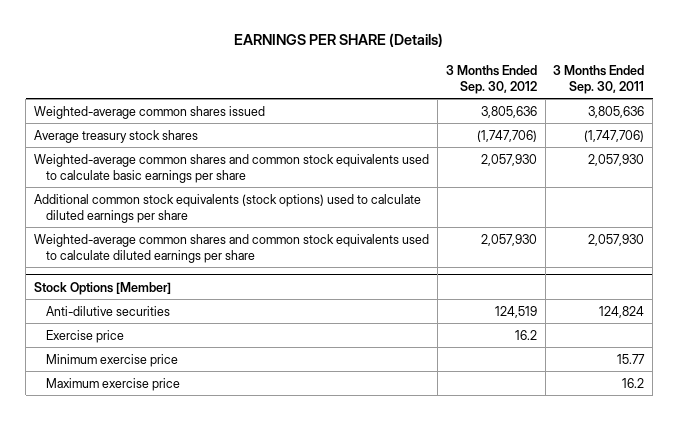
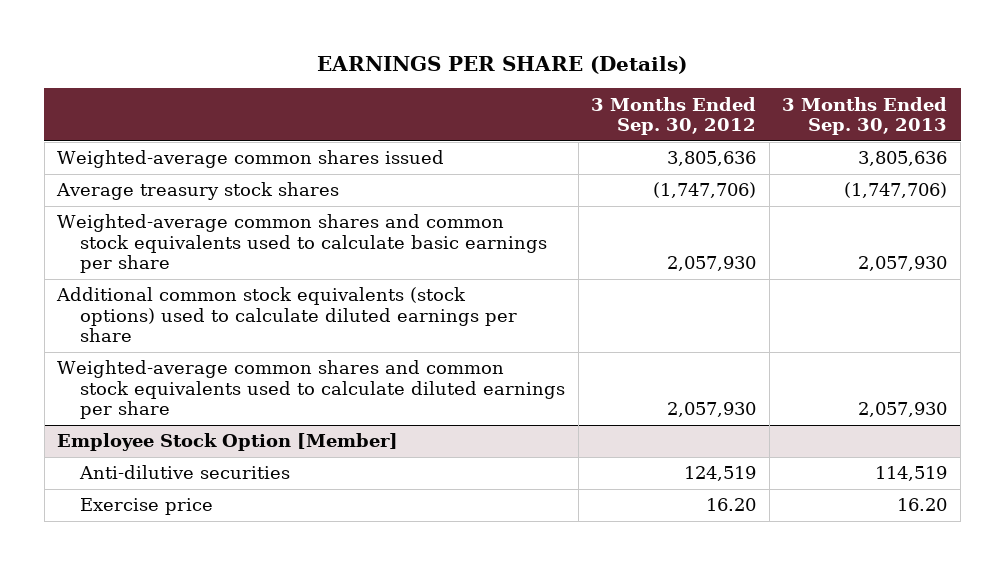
[553,64,645,94] 3 Months Ended Sep. 30, 2011 -> none
none -> [782,96,948,135] 3 Months Ended Sep. 30, 2013
[34,281,172,295] Stock Options [Member] -> [57,433,399,452] Employee Stock Option [Member]
[46,353,179,367] Minimum exercise price -> none
[46,377,181,391] Maximum exercise price -> none
[514,329,537,340] 16.2 -> [706,498,757,512] 16.20

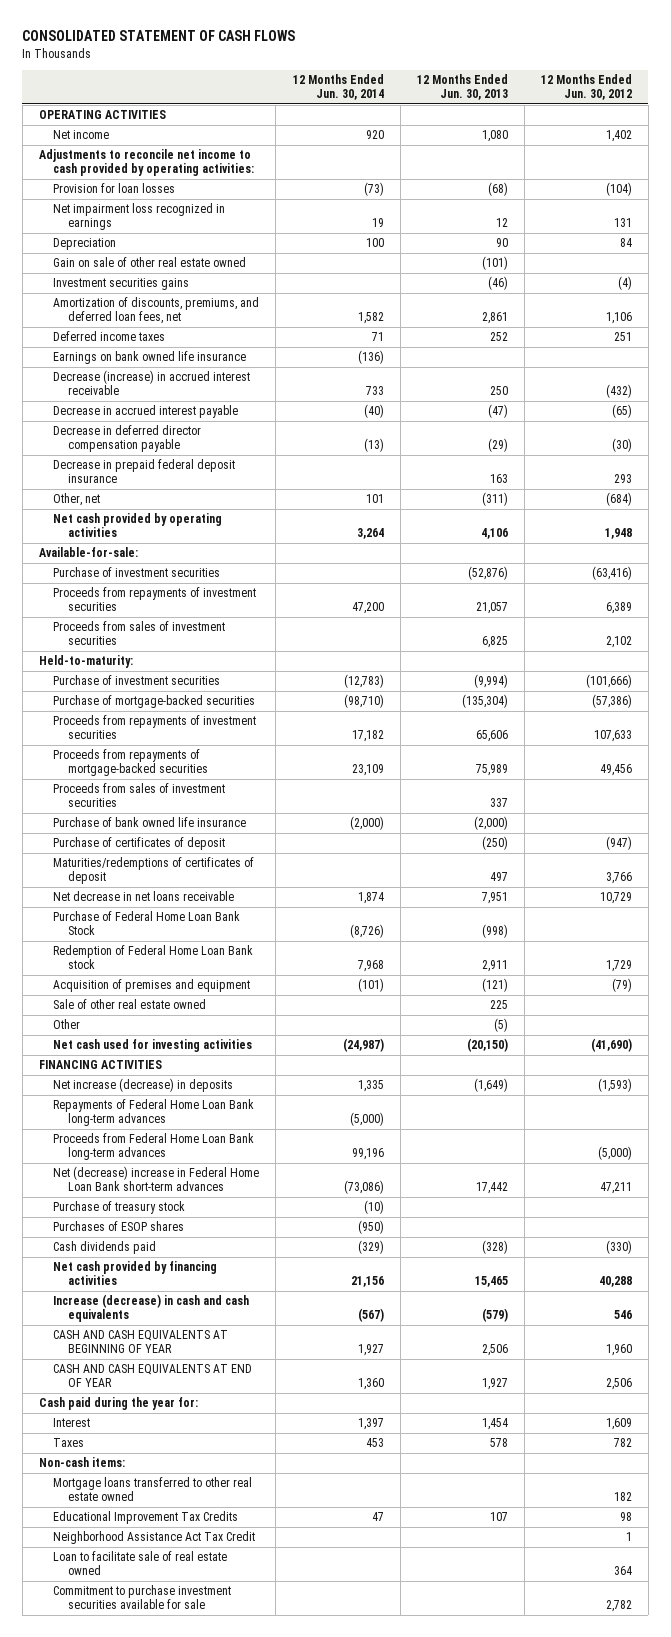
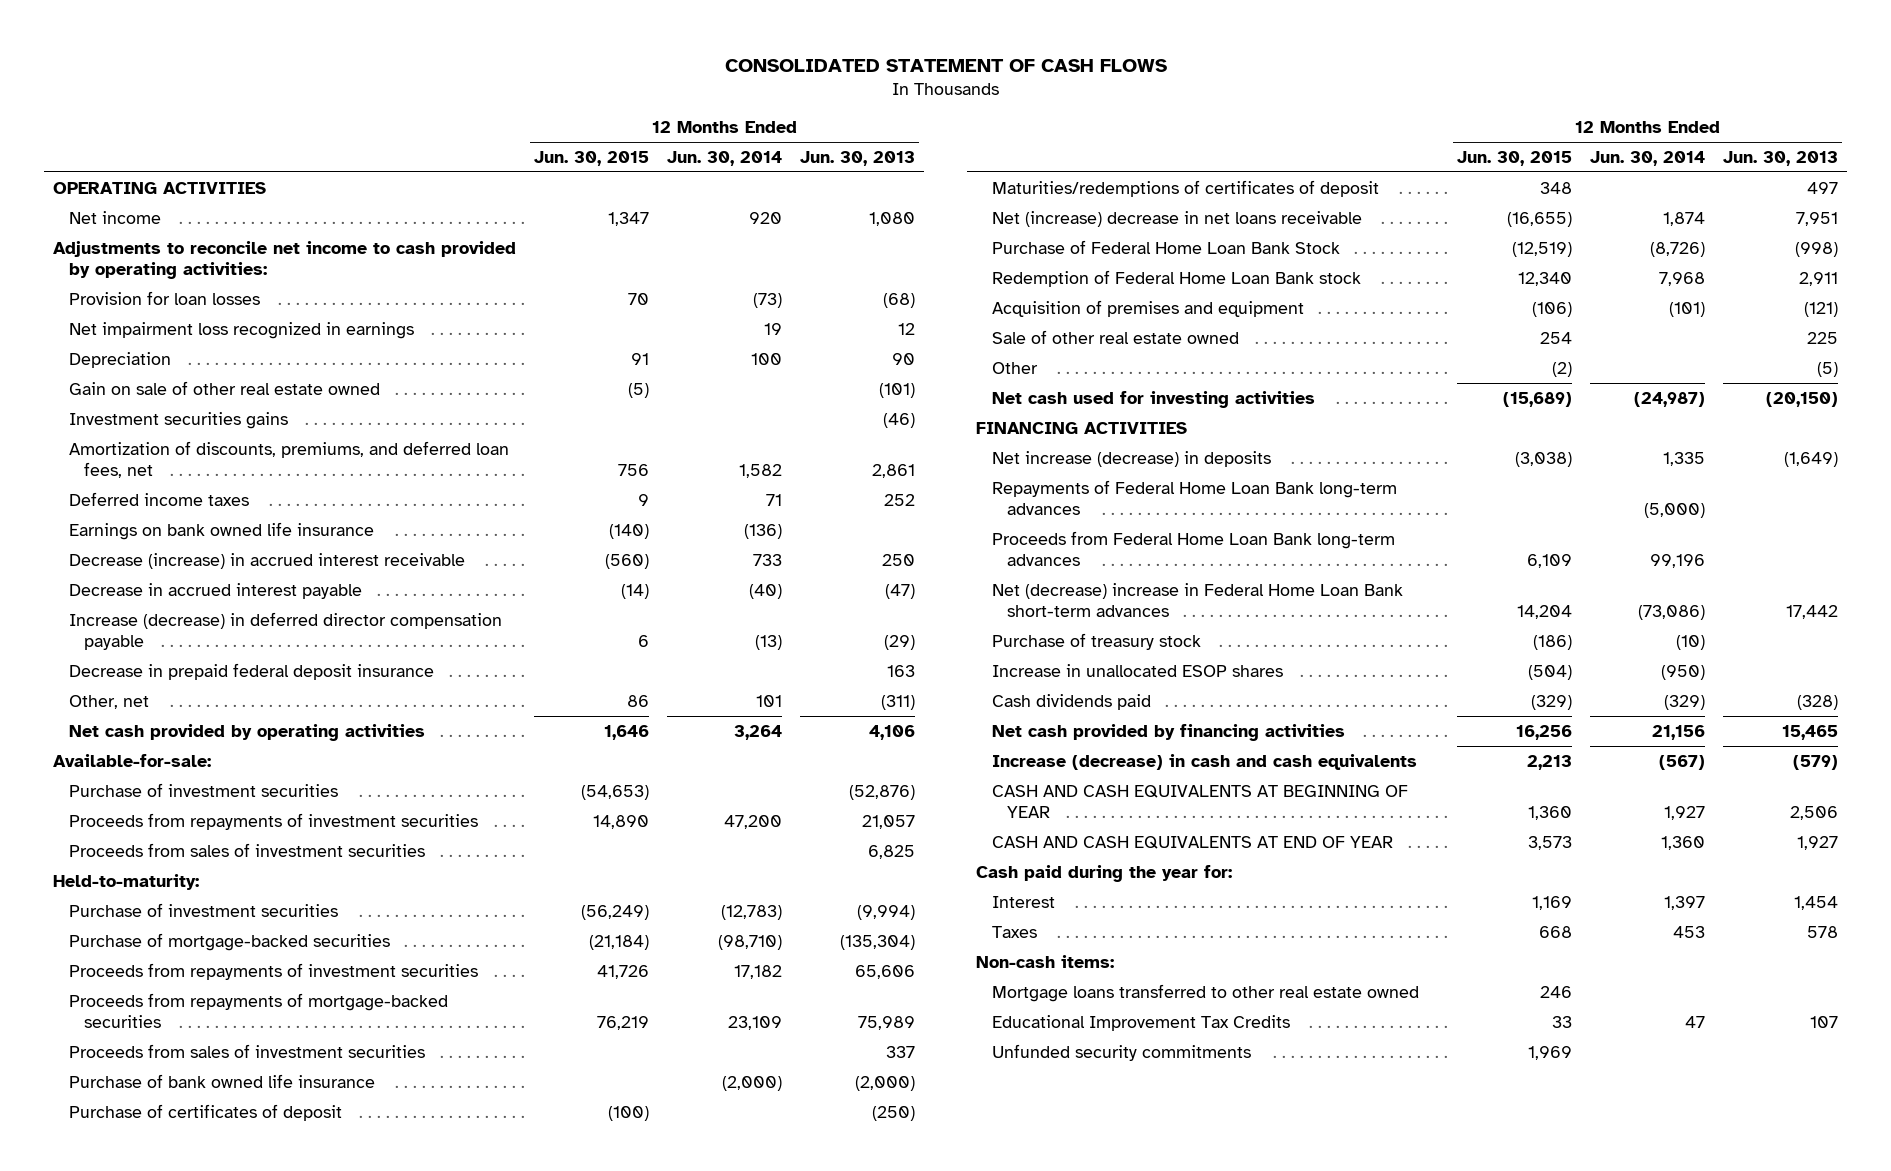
[540,73,632,101] 12 Months Ended Jun. 30, 2012 -> none
none -> [534,151,650,167] Jun. 30, 2015
[53,425,202,453] Decrease in deferred director compensation payable -> [68,611,502,651] Increase (decrease) in deferred director compensation payable
[53,891,235,902] Net decrease in net loans receivable -> [991,210,1362,227] Net (increase) decrease in net loans receivable
[53,1221,185,1232] Purchases of ESOP shares -> none
none -> [991,663,1283,677] Increase in unallocated ESOP shares
[53,1531,256,1545] Neighborhood Assistance Act Tax Credit -> none
[53,1551,228,1576] Loan to facilitate sale of real estate owned -> none
[53,1585,232,1610] Commitment to purchase investment securities available for sale -> [991,1043,1251,1061] Unfunded security commitments

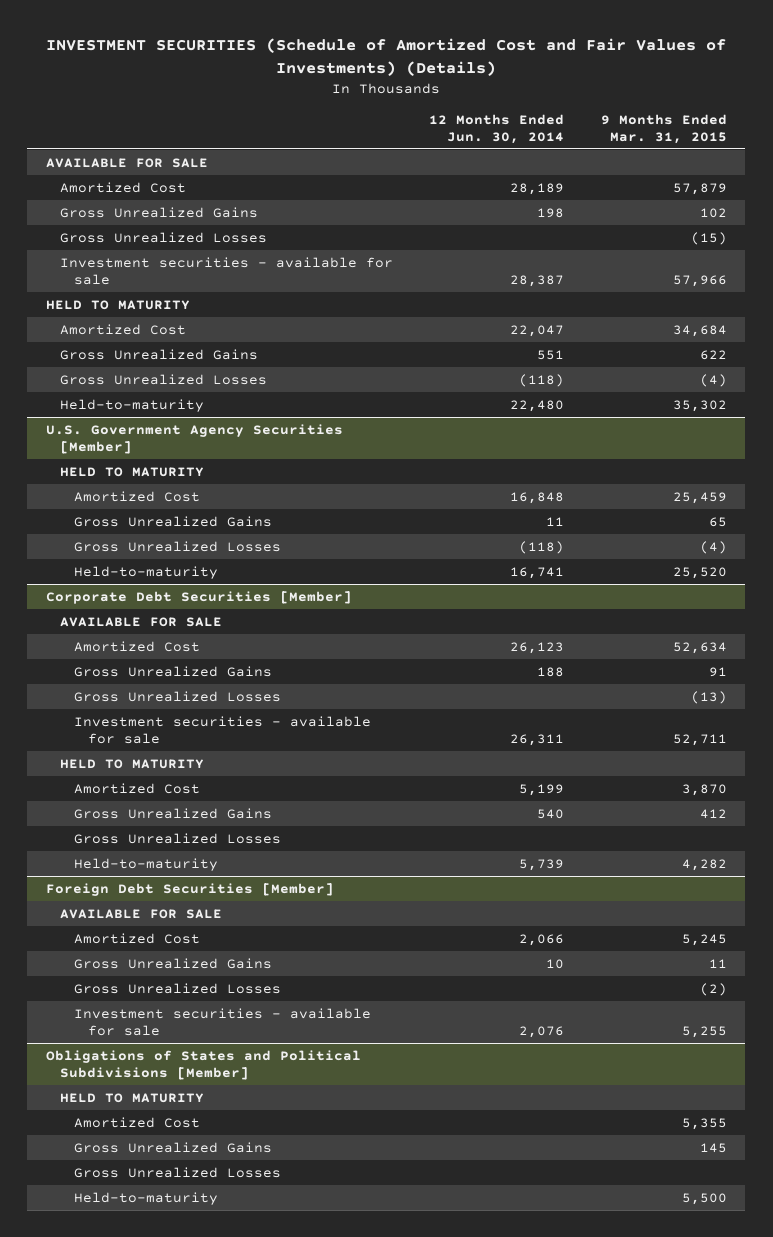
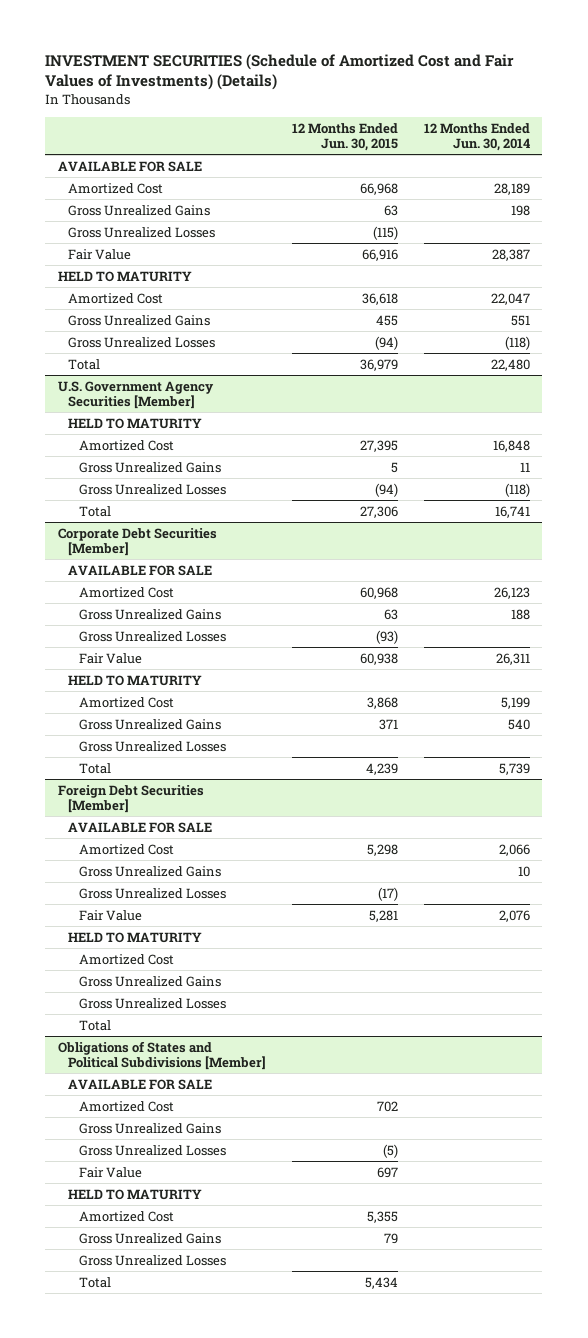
[601,113,728,144] 9 Months Ended Mar. 31, 2015 -> none
none -> [292,122,399,151] 12 Months Ended Jun. 30, 2015
[59,256,393,285] Investment securities - available for sale -> [68,248,132,260] Fair Value
[59,398,204,412] Held-to-maturity -> [68,358,101,370] Total
[73,565,218,579] Held-to-maturity -> [78,505,111,517] Total
[73,715,371,744] Investment securities - available for sale -> [78,652,142,664] Fair Value
[73,857,218,871] Held-to-maturity -> [78,762,111,774] Total
[73,1007,371,1036] Investment securities - available for sale -> [78,909,142,921] Fair Value
none -> [68,931,203,943] HELD TO MATURITY
none -> [78,953,174,965] Amortized Cost
none -> [78,975,221,987] Gross Unrealized Gains
none -> [78,997,226,1009] Gross Unrealized Losses
none -> [78,1019,111,1031] Total
none -> [68,1078,213,1090] AVAILABLE FOR SALE
none -> [78,1100,174,1112] Amortized Cost
none -> [78,1122,221,1134] Gross Unrealized Gains
none -> [78,1144,226,1156] Gross Unrealized Losses
none -> [78,1166,142,1178] Fair Value
[73,1191,218,1205] Held-to-maturity -> [78,1276,111,1288] Total

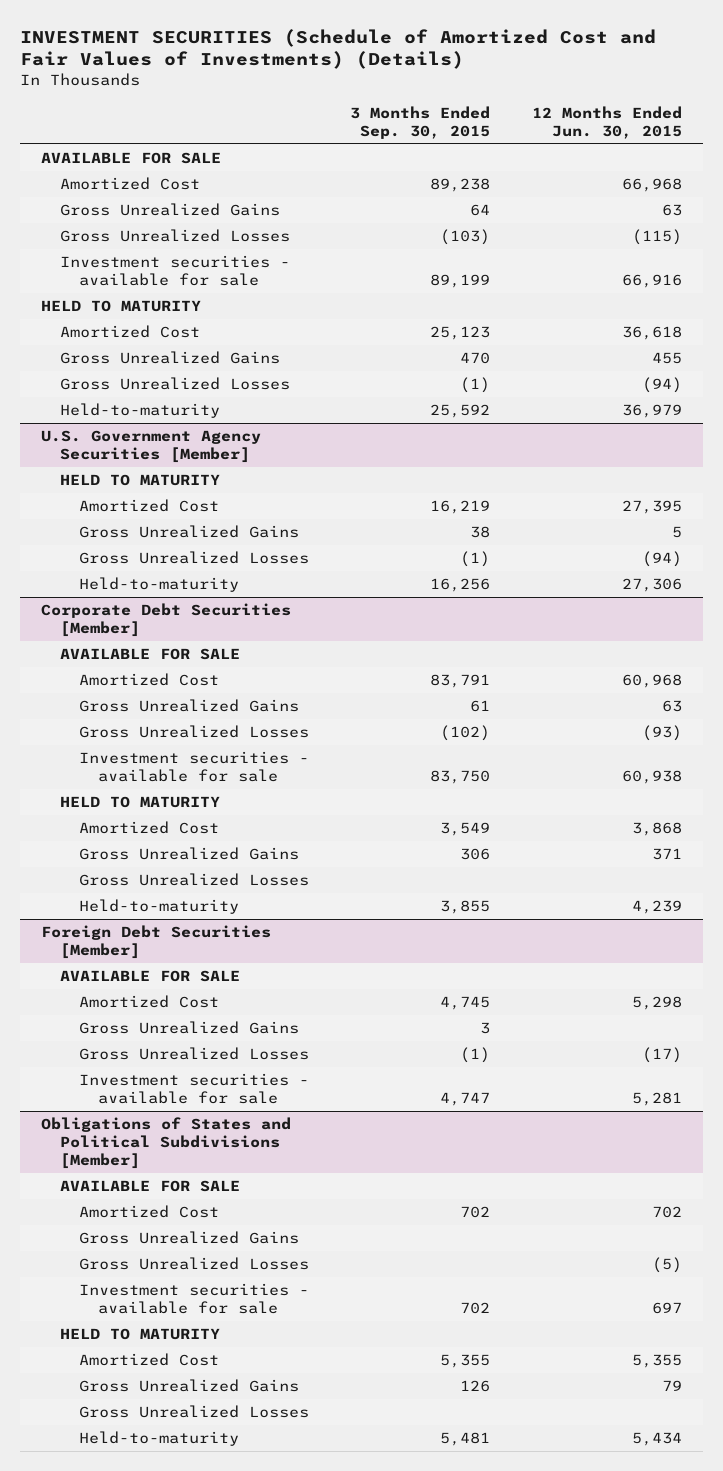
[423,122,530,151] 12 Months Ended Jun. 30, 2014 -> none
none -> [350,105,491,139] 3 Months Ended Sep. 30, 2015
[68,248,132,260] Fair Value -> [59,255,290,287] Investment securities - available for sale
[68,358,101,370] Total -> [59,403,220,419] Held-to-maturity
[78,505,111,517] Total -> [78,577,239,593] Held-to-maturity
[78,652,142,664] Fair Value -> [78,751,309,783] Investment securities - available for sale
[78,762,111,774] Total -> [78,899,239,915] Held-to-maturity
[68,931,203,943] HELD TO MATURITY -> none
[78,953,174,965] Amortized Cost -> none
[78,975,221,987] Gross Unrealized Gains -> none
[78,997,226,1009] Gross Unrealized Losses -> none
[78,1019,111,1031] Total -> none
[78,909,142,921] Fair Value -> [78,1073,309,1105] Investment securities - available for sale
[78,1166,142,1178] Fair Value -> [78,1283,309,1315] Investment securities - available for sale
[78,1276,111,1288] Total -> [78,1431,239,1447] Held-to-maturity

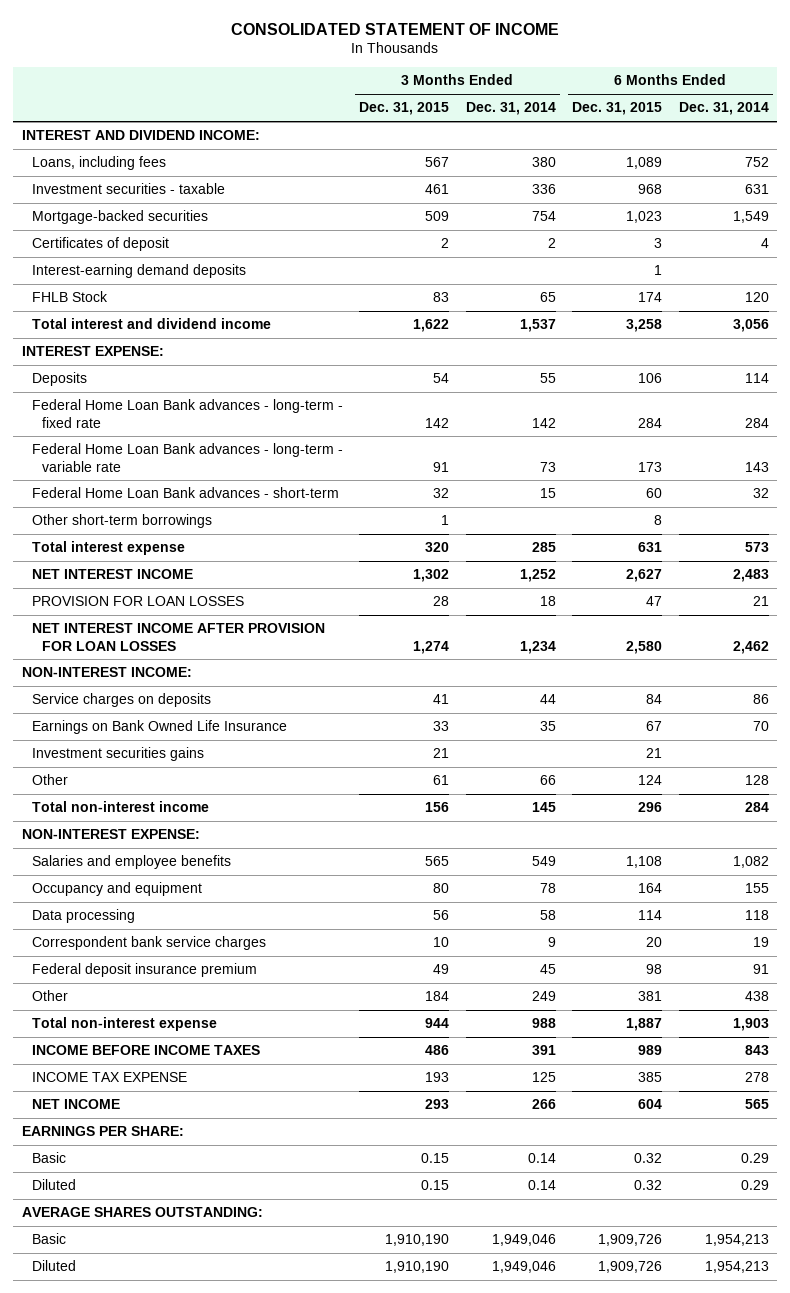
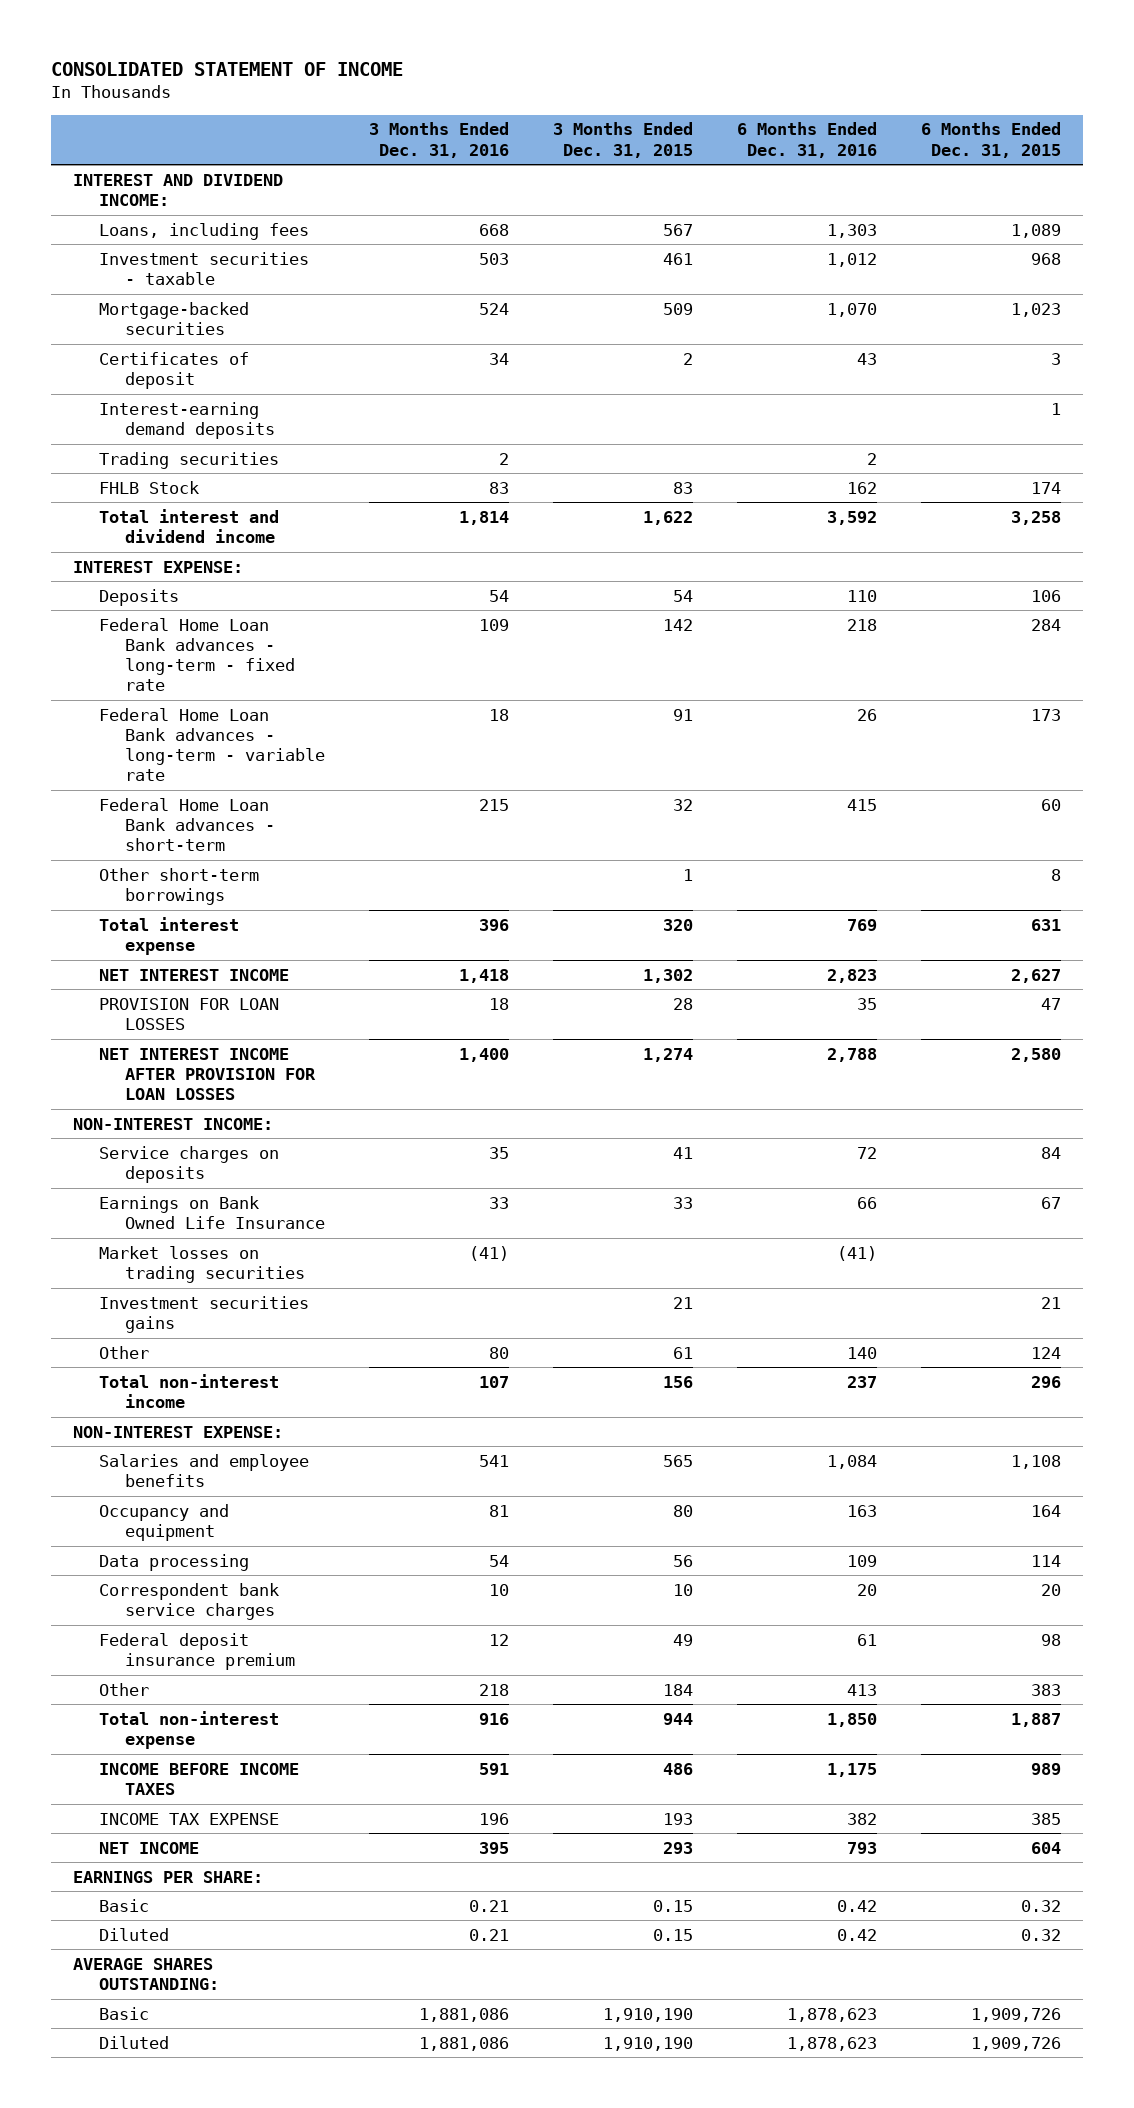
[465,102,556,116] Dec. 31, 2014 -> none
[678,102,769,116] Dec. 31, 2014 -> none
none -> [369,122,510,158] 3 Months Ended Dec. 31, 2016
none -> [737,122,878,158] 6 Months Ended Dec. 31, 2016
none -> [99,451,280,469] Trading securities
none -> [99,1245,306,1283] Market losses on trading securities
[638,991,663,1002] 381 -> [1031,1683,1062,1696] 383

